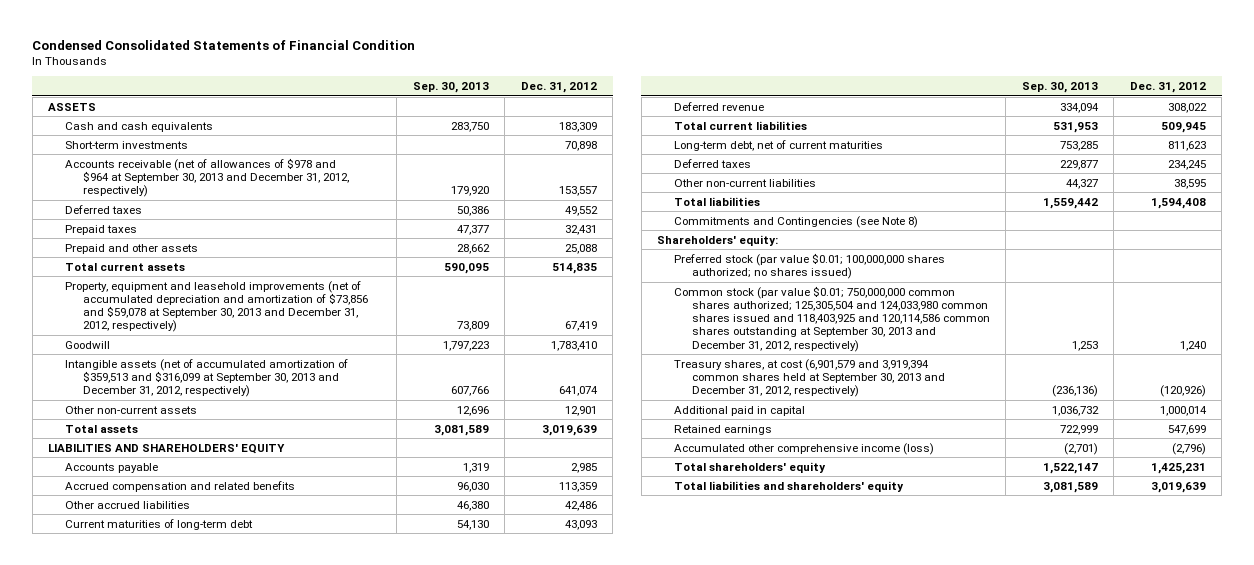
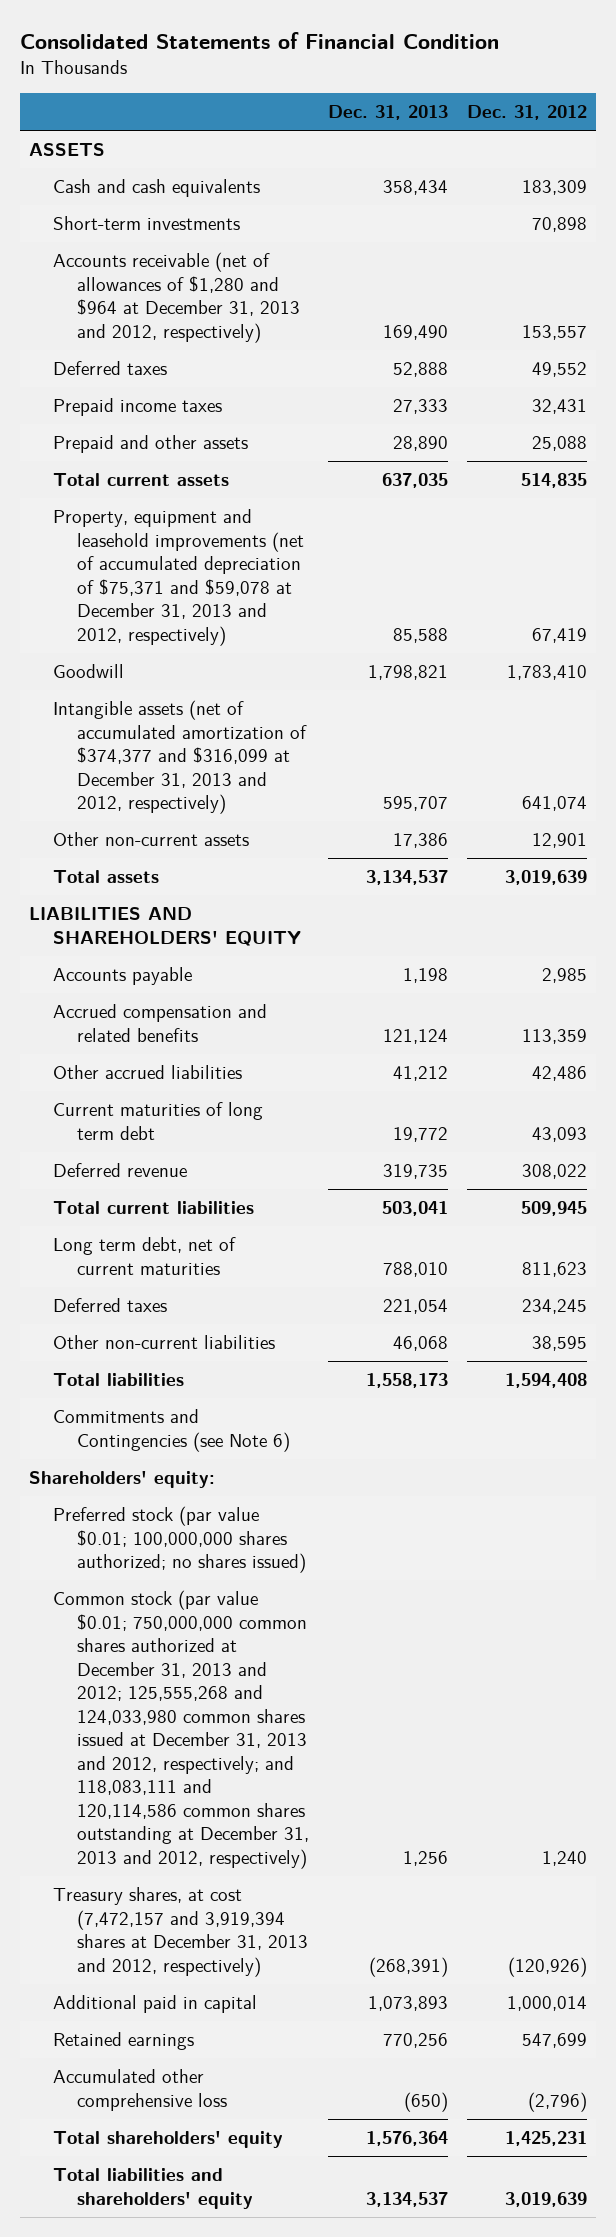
[32,39,416,50] Condensed Consolidated Statements of Financial Condition -> [19,32,499,50] Consolidated Statements of Financial Condition
[412,82,489,94] Sep. 30, 2013 -> none
none -> [327,105,448,121] Dec. 31, 2013
[65,157,349,198] Accounts receivable (net of allowances of $978 and $964 at September 30, 2013 and December 31, 2012, respectively) -> [53,252,300,343] Accounts receivable (net of allowances of $1,280 and $964 at December 31, 2013 and 2012, respectively)
[65,224,138,235] Prepaid taxes -> [53,398,223,417] Prepaid income taxes
[65,280,368,333] Property, equipment and leasehold improvements (net of accumulated depreciation and amortization of $73,856 and $59,078 at September 30, 2013 and December 31, 2012, respectively) -> [53,509,304,646] Property, equipment and leasehold improvements (net of accumulated depreciation of $75,371 and $59,078 at December 31, 2013 and 2012, respectively)
[65,358,349,398] Intangible assets (net of accumulated amortization of $359,513 and $316,099 at September 30, 2013 and December 31, 2012, respectively) -> [53,700,307,815] Intangible assets (net of accumulated amortization of $374,377 and $316,099 at December 31, 2013 and 2012, respectively)
[65,518,254,530] Current maturities of long-term debt -> [53,1102,264,1140] Current maturities of long term debt
[674,139,884,151] Long-term debt, net of current maturities -> [53,1237,237,1275] Long term debt, net of current maturities
[674,215,919,228] Commitments and Contingencies (see Note 8) -> [53,1409,290,1452] Commitments and Contingencies (see Note 6)
[674,285,990,352] Common stock (par value $0.01; 750,000,000 common shares authorized; 125,305,504 and 124,033,980 common shares issued and 118,403,925 and 120,114,586 common shares outstanding at September 30, 2013 and December 31, 2012, respectively) -> [53,1590,309,1869] Common stock (par value $0.01; 750,000,000 common shares authorized at December 31, 2013 and 2012; 125,555,268 and 124,033,980 common shares issued at December 31, 2013 and 2012, respectively; and 118,083,111 and 120,114,586 common shares outstanding at December 31, 2013 and 2012, respectively)
[674,358,945,398] Treasury shares, at cost (6,901,579 and 3,919,394 common shares held at September 30, 2013 and December 31, 2012, respectively) -> [53,1887,308,1977] Treasury shares, at cost (7,472,157 and 3,919,394 shares at December 31, 2013 and 2012, respectively)
[674,442,935,455] Accumulated other comprehensive income (loss) -> [53,2069,227,2111] Accumulated other comprehensive loss

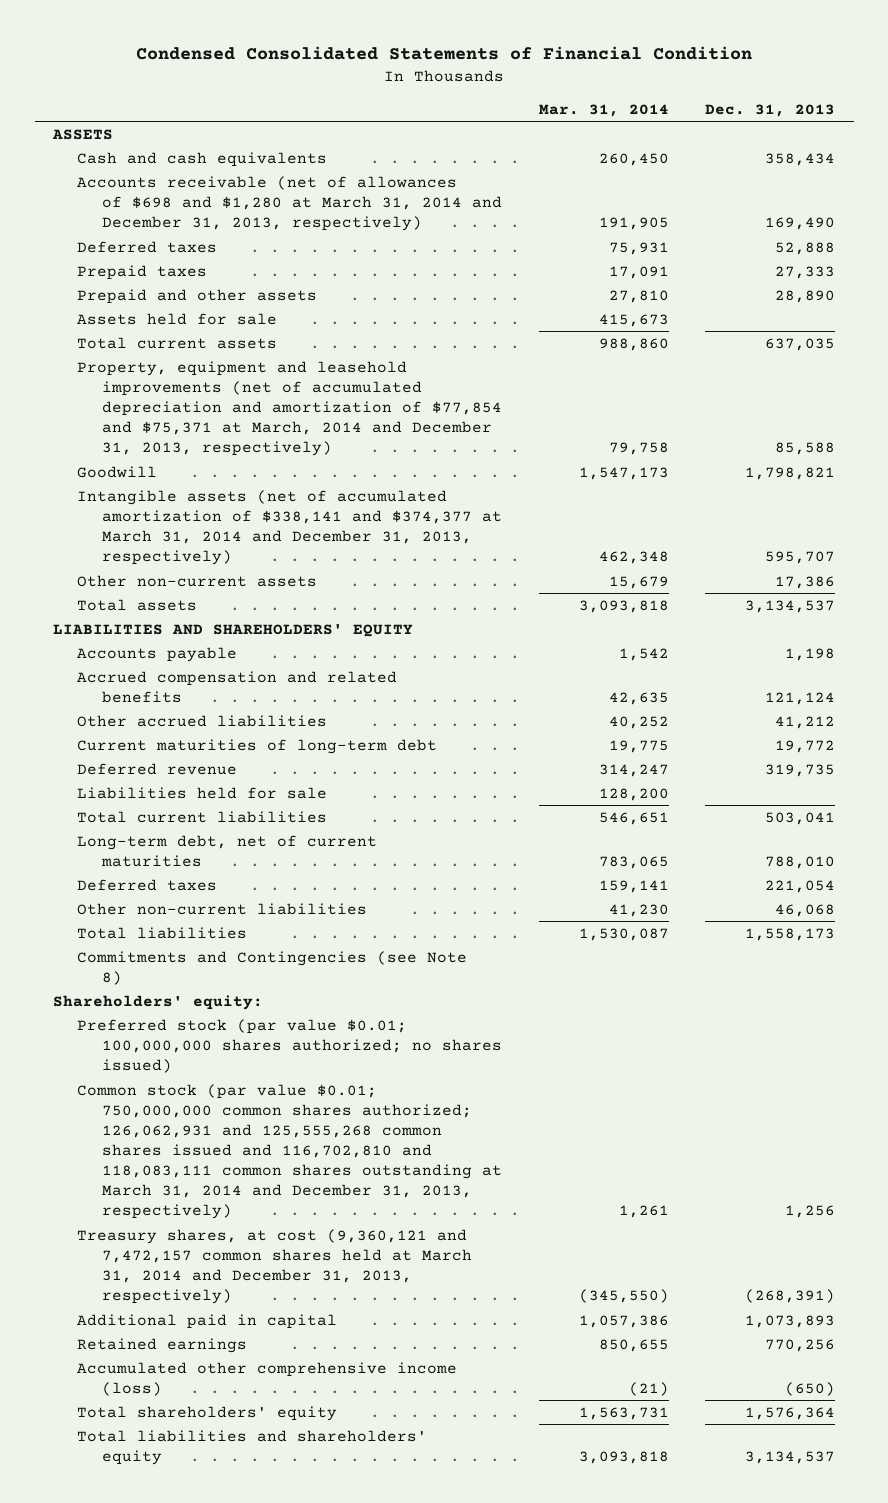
[19,32,499,50] Consolidated Statements of Financial Condition -> [136,46,753,61] Condensed Consolidated Statements of Financial Condition
[466,105,587,121] Dec. 31, 2012 -> none
none -> [538,103,669,117] Mar. 31, 2014
[53,216,241,231] Short-term investments -> none
[53,252,300,343] Accounts receivable (net of allowances of $1,280 and $964 at December 31, 2013 and 2012, respectively) -> [77,175,502,231] Accounts receivable (net of allowances of $698 and $1,280 at March 31, 2014 and December 31, 2013, respectively)
[53,398,223,417] Prepaid income taxes -> [77,264,208,280] Prepaid taxes
none -> [77,312,278,325] Assets held for sale
[53,509,304,646] Property, equipment and leasehold improvements (net of accumulated depreciation of $75,371 and $59,078 at December 31, 2013 and 2012, respectively) -> [77,360,502,456] Property, equipment and leasehold improvements (net of accumulated depreciation and amortization of $77,854 and $75,371 at March, 2014 and December 31, 2013, respectively)
[53,700,307,815] Intangible assets (net of accumulated amortization of $374,377 and $316,099 at December 31, 2013 and 2012, respectively) -> [77,489,502,565] Intangible assets (net of accumulated amortization of $338,141 and $374,377 at March 31, 2014 and December 31, 2013, respectively)
[53,1102,264,1140] Current maturities of long term debt -> [77,738,438,754] Current maturities of long-term debt
none -> [77,786,328,799] Liabilities held for sale
[53,1237,237,1275] Long term debt, net of current maturities -> [77,834,378,867] Long-term debt, net of current maturities
[53,1409,290,1452] Commitments and Contingencies (see Note 6) -> [77,950,468,985] Commitments and Contingencies (see Note 8)
[53,1590,309,1869] Common stock (par value $0.01; 750,000,000 common shares authorized at December 31, 2013 and 2012; 125,555,268 and 124,033,980 common shares issued at December 31, 2013 and 2012, respectively; and 118,083,111 and 120,114,586 common shares outstanding at December 31, 2013 and 2012, respectively) -> [77,1083,502,1220] Common stock (par value $0.01; 750,000,000 common shares authorized; 126,062,931 and 125,555,268 common shares issued and 116,702,810 and 118,083,111 common shares outstanding at March 31, 2014 and December 31, 2013, respectively)
[53,1887,308,1977] Treasury shares, at cost (7,472,157 and 3,919,394 shares at December 31, 2013 and 2012, respectively) -> [77,1228,472,1304] Treasury shares, at cost (9,360,121 and 7,472,157 common shares held at March 31, 2014 and December 31, 2013, respectively)
[53,2069,227,2111] Accumulated other comprehensive loss -> [77,1361,458,1396] Accumulated other comprehensive income (loss)

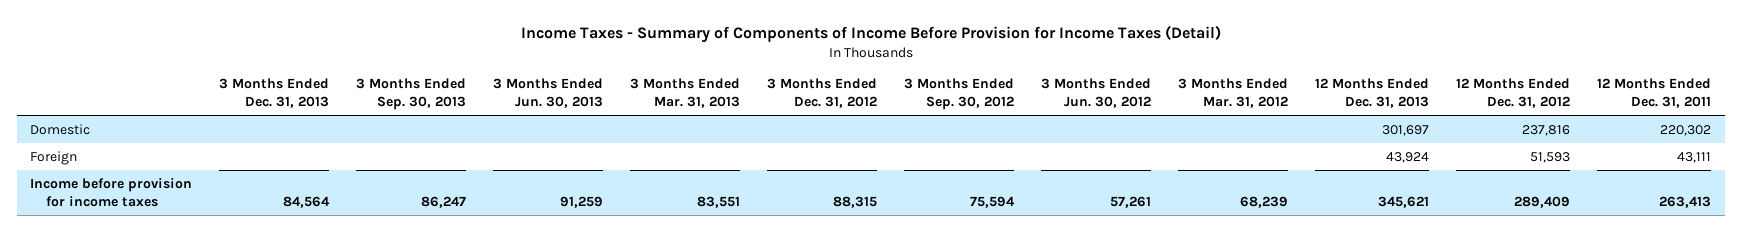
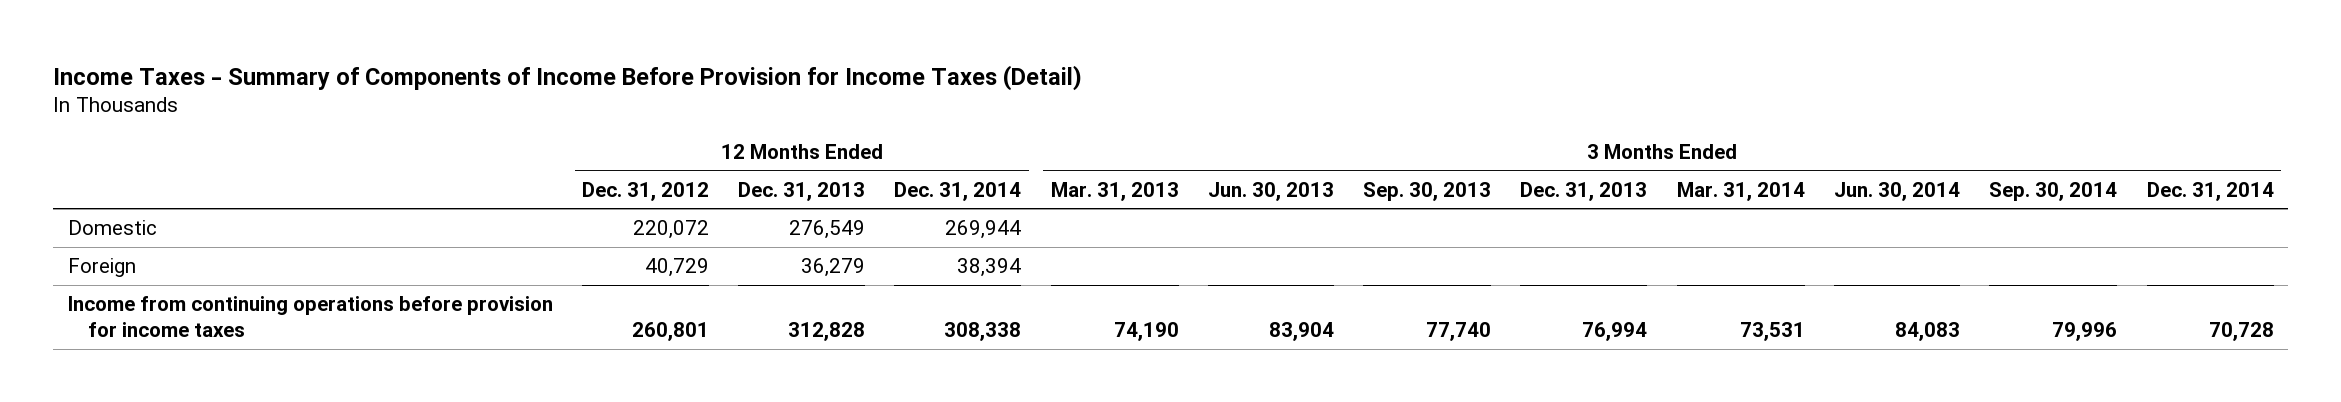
[767,78,878,109] 3 Months Ended Dec. 31, 2012 -> none
[904,78,1015,111] 3 Months Ended Sep. 30, 2012 -> none
[1041,78,1152,109] 3 Months Ended Jun. 30, 2012 -> none
[1178,78,1289,109] 3 Months Ended Mar. 31, 2012 -> none
[1597,78,1712,109] 12 Months Ended Dec. 31, 2011 -> none
none -> [894,181,1022,201] Dec. 31, 2014
none -> [1676,181,1805,201] Mar. 31, 2014
none -> [1833,181,1960,201] Jun. 30, 2014
none -> [1989,181,2118,201] Sep. 30, 2014
none -> [2146,181,2274,201] Dec. 31, 2014
[1382,124,1430,136] 301,697 -> [789,220,866,240] 276,549
[1522,124,1571,136] 237,816 -> [632,220,709,240] 220,072
[1386,151,1430,163] 43,924 -> [801,258,866,278] 36,279
[1530,151,1571,163] 51,593 -> [644,258,709,278] 40,729
[30,177,193,207] Income before provision for income taxes -> [67,296,553,338] Income from continuing operations before provision for income taxes
[283,195,331,208] 84,564 -> [1582,322,1648,342] 76,994
[421,195,467,208] 86,247 -> [1426,322,1492,342] 77,740
[560,195,604,208] 91,259 -> [1268,322,1334,342] 83,904
[697,195,741,208] 83,551 -> [1113,322,1179,342] 74,190
[1378,195,1430,208] 345,621 -> [788,322,866,342] 312,828
[1514,195,1571,208] 289,409 -> [631,322,709,342] 260,801

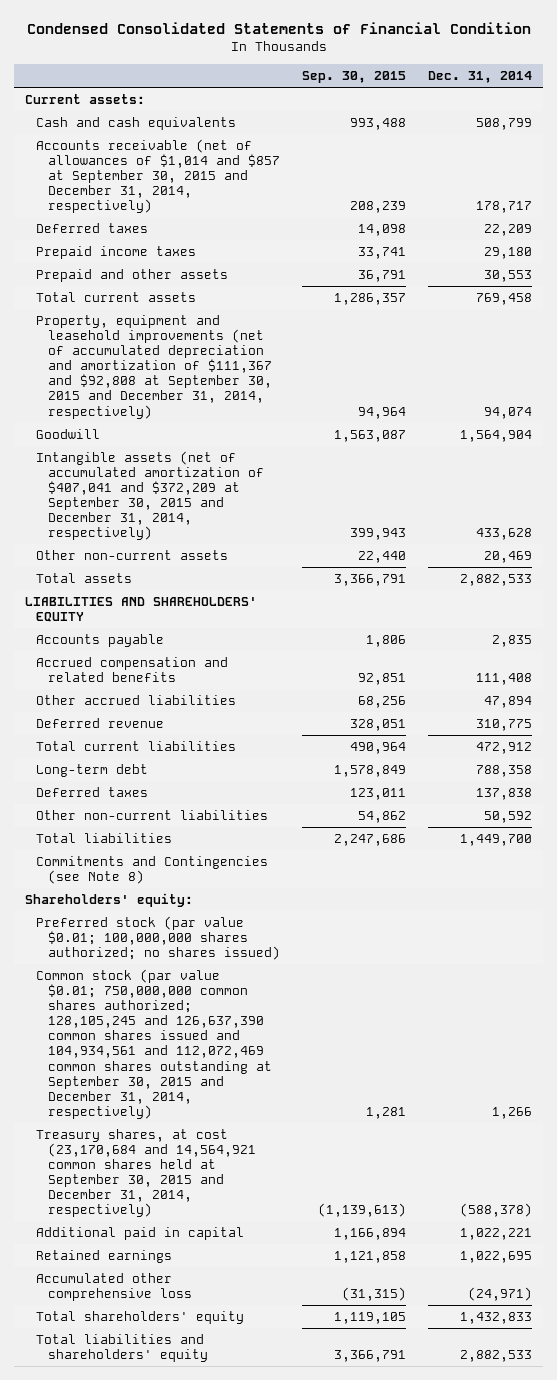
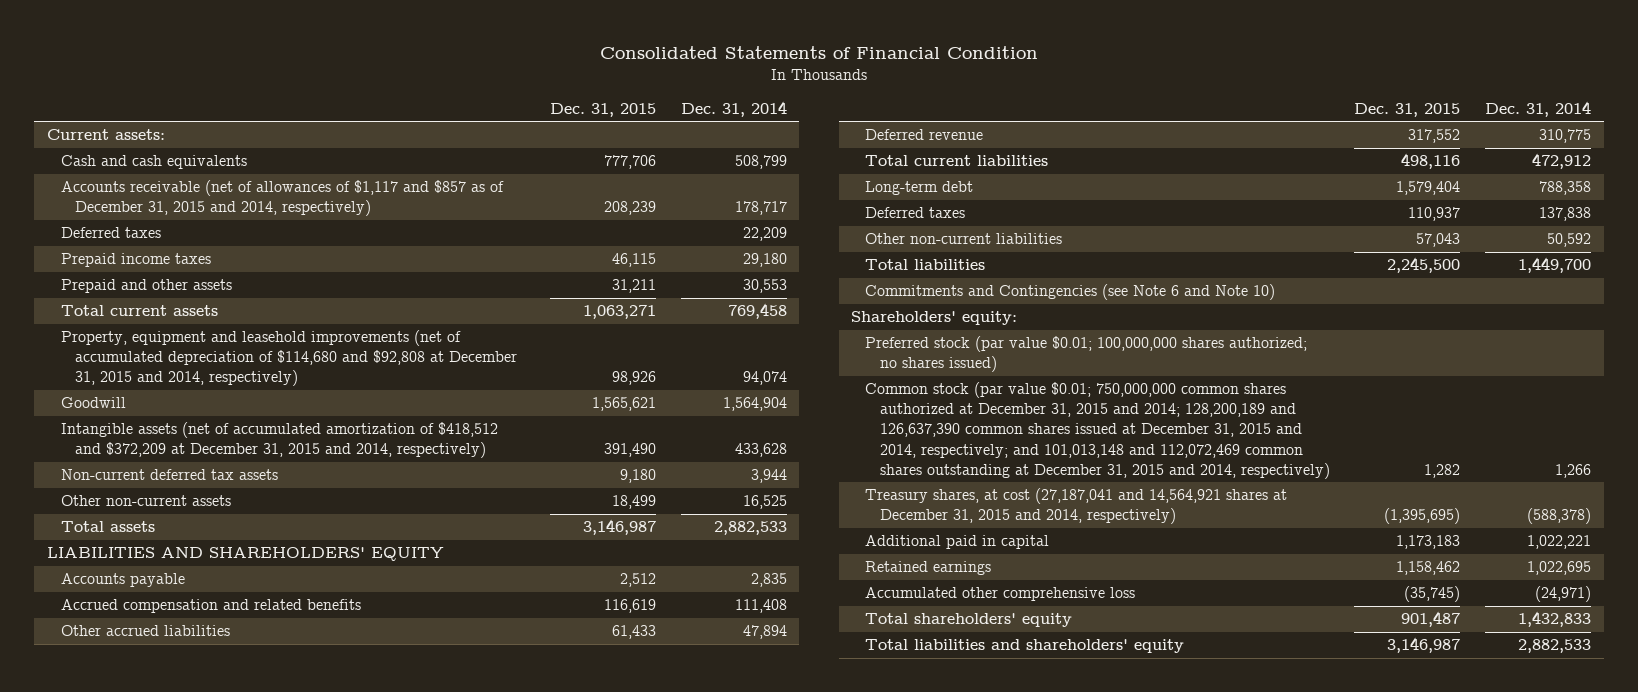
[26,21,531,34] Condensed Consolidated Statements of Financial Condition -> [599,45,1038,59] Consolidated Statements of Financial Condition
[301,71,406,84] Sep. 30, 2015 -> none
none -> [549,103,656,118] Dec. 31, 2015
[36,139,280,214] Accounts receivable (net of allowances of $1,014 and $857 at September 30, 2015 and December 31, 2014, respectively) -> [60,180,504,217] Accounts receivable (net of allowances of $1,117 and $857 as of December 31, 2015 and 2014, respectively)
[36,315,272,419] Property, equipment and leasehold improvements (net of accumulated depreciation and amortization of $111,367 and $92,808 at September 30, 2015 and December 31, 2014, respectively) -> [60,330,518,387] Property, equipment and leasehold improvements (net of accumulated depreciation of $114,680 and $92,808 at December 31, 2015 and 2014, respectively)
[36,451,264,541] Intangible assets (net of accumulated amortization of $407,041 and $372,209 at September 30, 2015 and December 31, 2014, respectively) -> [60,422,498,459] Intangible assets (net of accumulated amortization of $418,512 and $372,209 at December 31, 2015 and 2014, respectively)
none -> [60,469,278,481] Non-current deferred tax assets
[484,551,533,564] 20,469 -> [742,495,787,510] 16,525
[36,856,269,885] Commitments and Contingencies (see Note 8) -> [865,284,1276,301] Commitments and Contingencies (see Note 6 and Note 10)
[36,969,272,1119] Common stock (par value $0.01; 750,000,000 common shares authorized; 128,105,245 and 126,637,390 common shares issued and 104,934,561 and 112,072,469 common shares outstanding at September 30, 2015 and December 31, 2014, respectively) -> [865,382,1330,479] Common stock (par value $0.01; 750,000,000 common shares authorized at December 31, 2015 and 2014; 128,200,189 and 126,637,390 common shares issued at December 31, 2015 and 2014, respectively; and 101,013,148 and 112,072,469 common shares outstanding at December 31, 2015 and 2014, respectively)
[36,1129,256,1218] Treasury shares, at cost (23,170,684 and 14,564,921 common shares held at September 30, 2015 and December 31, 2014, respectively) -> [865,488,1288,525] Treasury shares, at cost (27,187,041 and 14,564,921 shares at December 31, 2015 and 2014, respectively)

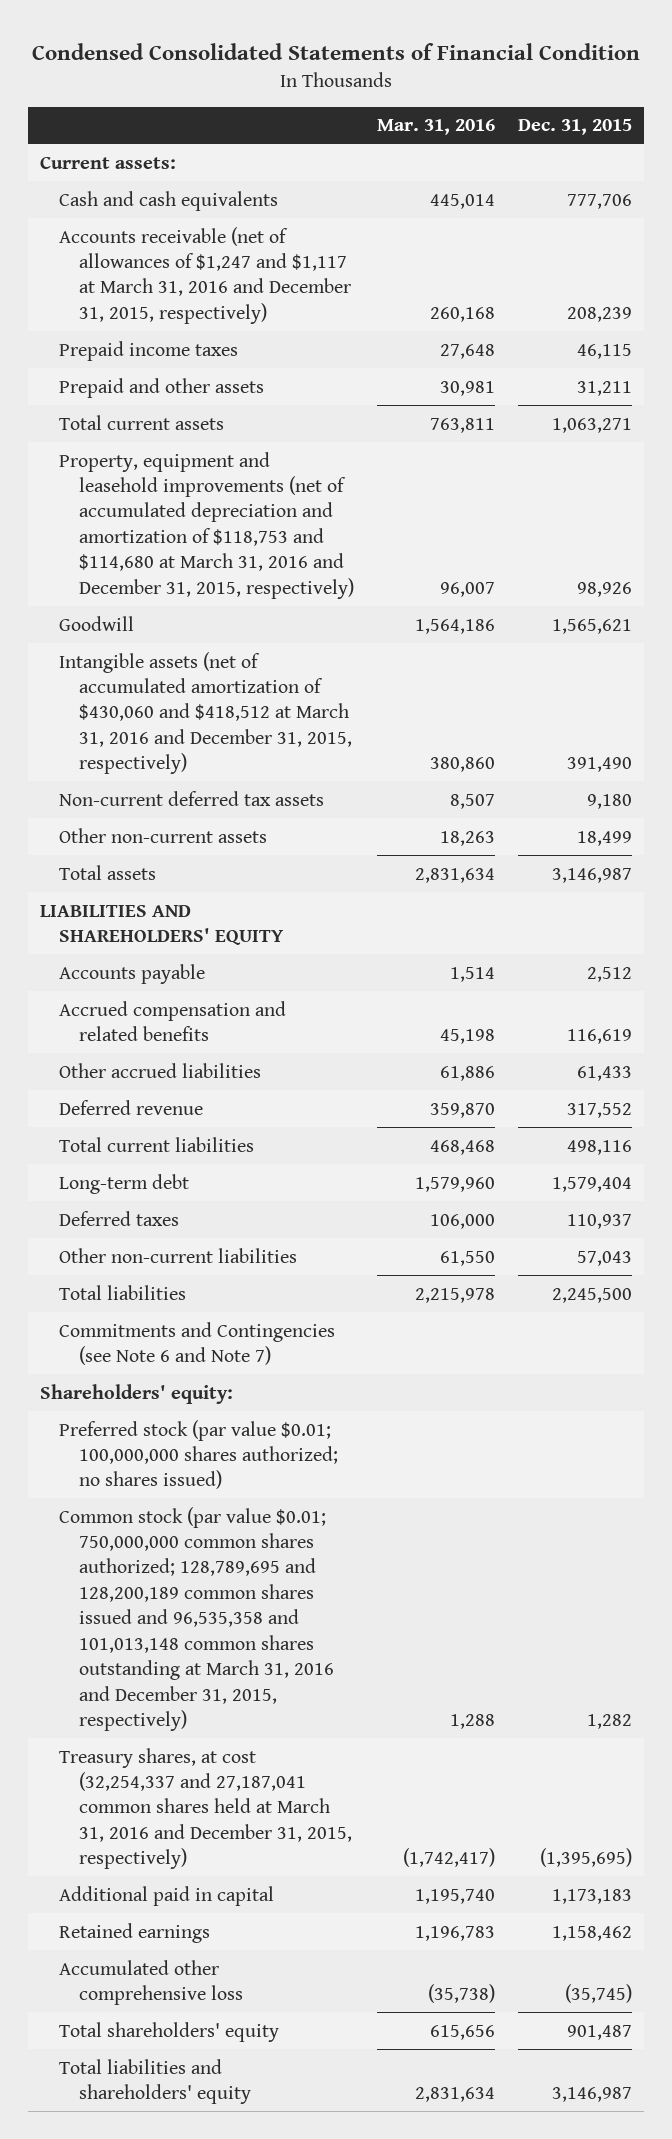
[599,45,1038,59] Consolidated Statements of Financial Condition -> [32,42,641,60] Condensed Consolidated Statements of Financial Condition
[680,101,787,118] Dec. 31, 2014 -> none
none -> [377,119,496,136] Mar. 31, 2016
[60,227,161,239] Deferred taxes -> none
[60,180,504,217] Accounts receivable (net of allowances of $1,117 and $857 as of December 31, 2015 and 2014, respectively) -> [59,226,351,324] Accounts receivable (net of allowances of $1,247 and $1,117 at March 31, 2016 and December 31, 2015, respectively)
[60,330,518,387] Property, equipment and leasehold improvements (net of accumulated depreciation of $114,680 and $92,808 at December 31, 2015 and 2014, respectively) -> [59,451,354,599] Property, equipment and leasehold improvements (net of accumulated depreciation and amortization of $118,753 and $114,680 at March 31, 2016 and December 31, 2015, respectively)
[60,422,498,459] Intangible assets (net of accumulated amortization of $418,512 and $372,209 at December 31, 2015 and 2014, respectively) -> [59,651,352,775] Intangible assets (net of accumulated amortization of $430,060 and $418,512 at March 31, 2016 and December 31, 2015, respectively)
[865,284,1276,301] Commitments and Contingencies (see Note 6 and Note 10) -> [59,1321,336,1365] Commitments and Contingencies (see Note 6 and Note 7)
[865,382,1330,479] Common stock (par value $0.01; 750,000,000 common shares authorized at December 31, 2015 and 2014; 128,200,189 and 126,637,390 common shares issued at December 31, 2015 and 2014, respectively; and 101,013,148 and 112,072,469 common shares outstanding at December 31, 2015 and 2014, respectively) -> [59,1506,334,1731] Common stock (par value $0.01; 750,000,000 common shares authorized; 128,789,695 and 128,200,189 common shares issued and 96,535,358 and 101,013,148 common shares outstanding at March 31, 2016 and December 31, 2015, respectively)
[865,488,1288,525] Treasury shares, at cost (27,187,041 and 14,564,921 shares at December 31, 2015 and 2014, respectively) -> [59,1747,352,1870] Treasury shares, at cost (32,254,337 and 27,187,041 common shares held at March 31, 2016 and December 31, 2015, respectively)

